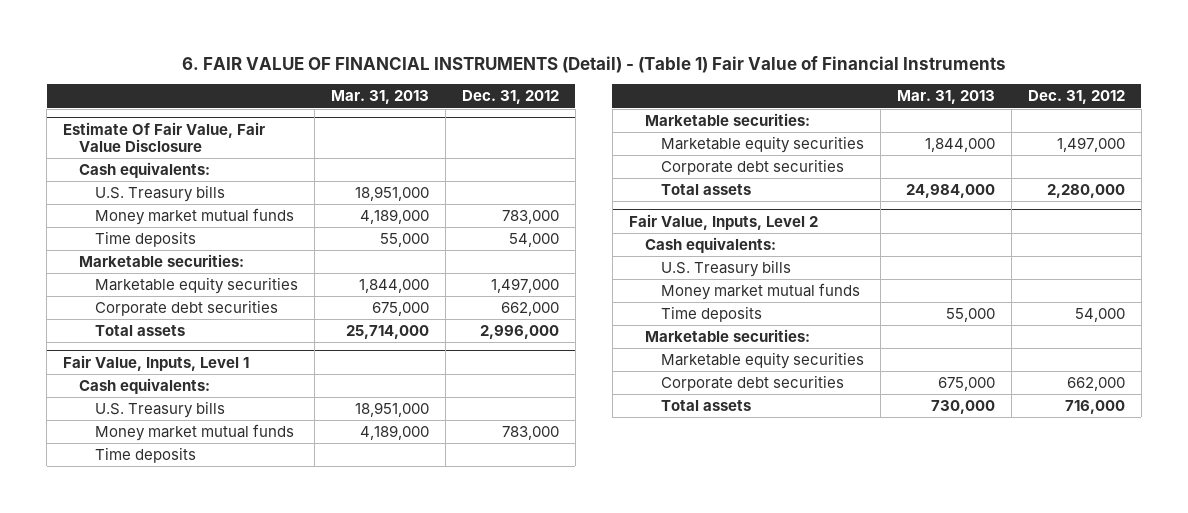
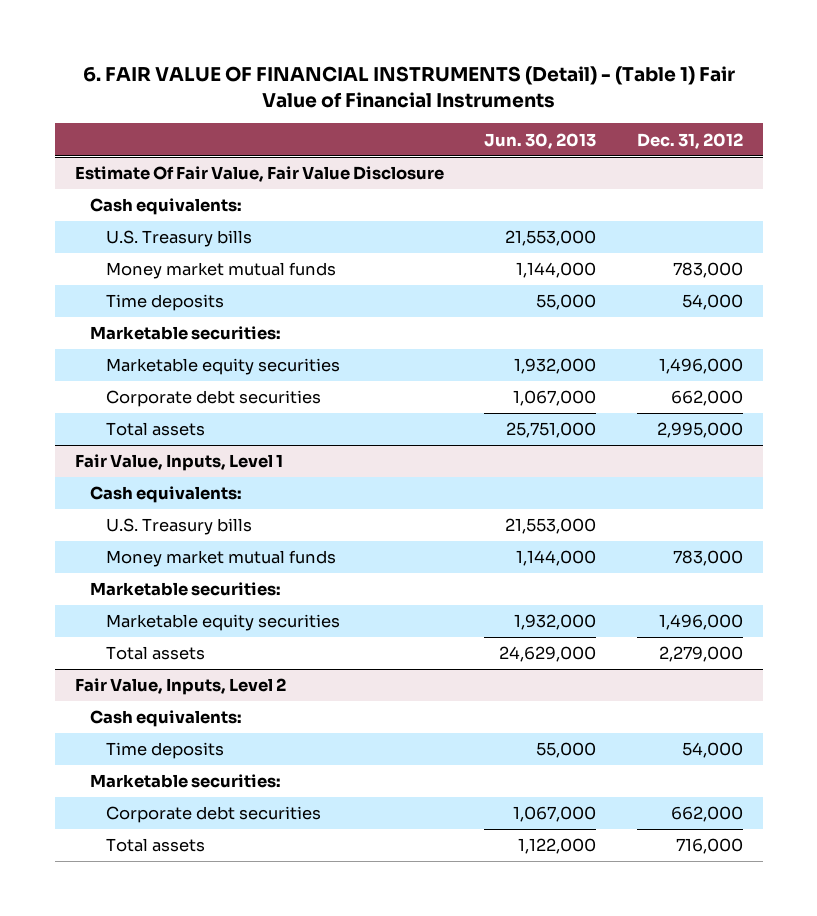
[331,90,430,105] Mar. 31, 2013 -> none
none -> [484,132,597,149] Jun. 30, 2013
[490,277,559,293] 1,497,000 -> [658,358,743,375] 1,496,000
[479,324,559,339] 2,996,000 -> [656,422,743,439] 2,995,000
[95,446,197,463] Time deposits -> none
[660,158,844,175] Corporate debt securities -> none
[1056,136,1125,152] 1,497,000 -> [658,614,743,631] 1,496,000
[1046,183,1125,198] 2,280,000 -> [658,646,743,663] 2,279,000
[660,259,791,277] U.S. Treasury bills -> none
[660,282,860,300] Money market mutual funds -> none
[660,351,864,369] Marketable equity securities -> none

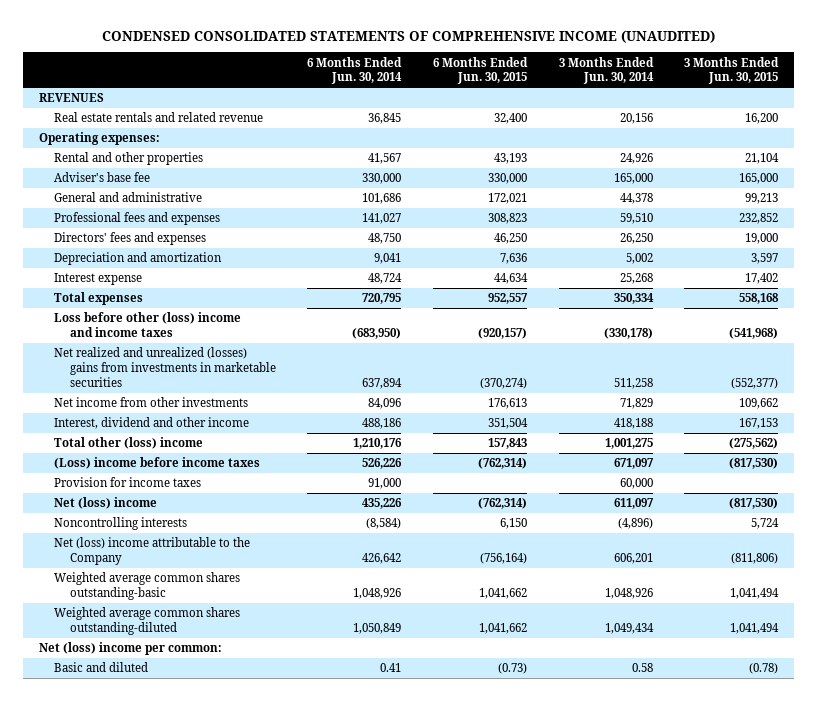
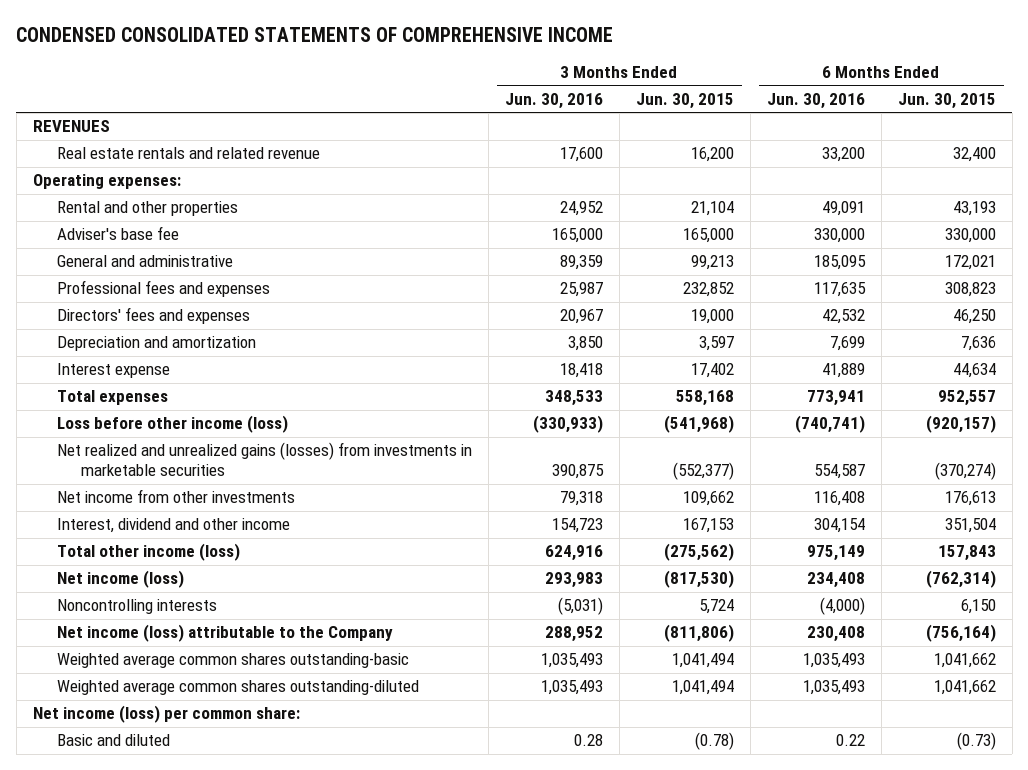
[101,29,715,43] CONDENSED CONSOLIDATED STATEMENTS OF COMPREHENSIVE INCOME (UNAUDITED) -> [16,27,614,43] CONDENSED CONSOLIDATED STATEMENTS OF COMPREHENSIVE INCOME
[307,56,403,85] 6 Months Ended Jun. 30, 2014 -> none
[558,56,654,85] 3 Months Ended Jun. 30, 2014 -> none
none -> [504,92,603,109] Jun. 30, 2016
none -> [766,92,865,109] Jun. 30, 2016
[54,312,242,338] Loss before other (loss) income and income taxes -> [56,415,288,434] Loss before other income (loss)
[54,347,276,387] Net realized and unrealized (losses) gains from investments in marketable securities -> [56,442,472,477] Net realized and unrealized gains (losses) from investments in marketable securities
[54,457,261,470] (Loss) income before income taxes -> none
[54,477,202,488] Provision for income taxes -> none
[54,437,204,450] Total other (loss) income -> [56,543,240,562] Total other income (loss)
[54,497,158,510] Net (loss) income -> [56,570,184,589] Net income (loss)
[54,537,251,566] Net (loss) income attributable to the Company -> [56,624,393,643] Net income (loss) attributable to the Company
[38,642,222,656] Net (loss) income per common: -> [32,705,300,724] Net income (loss) per common share:

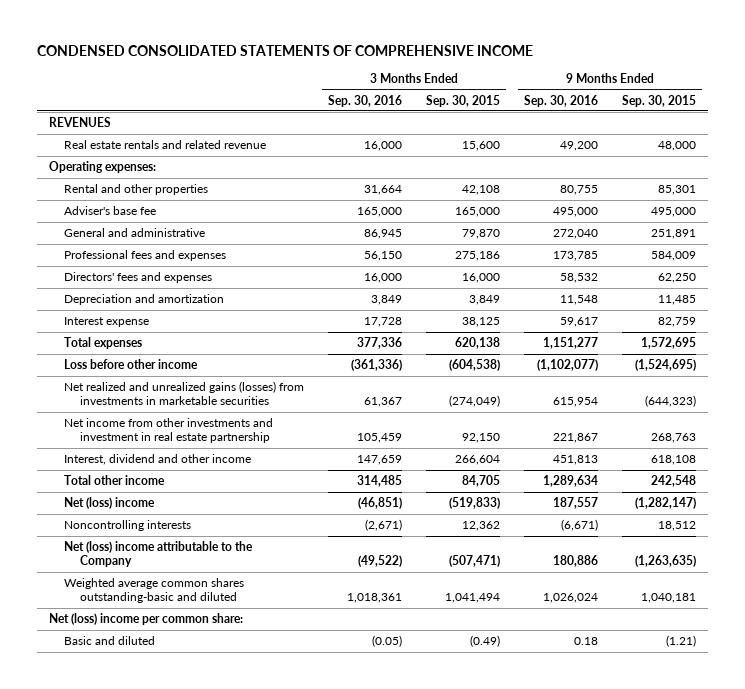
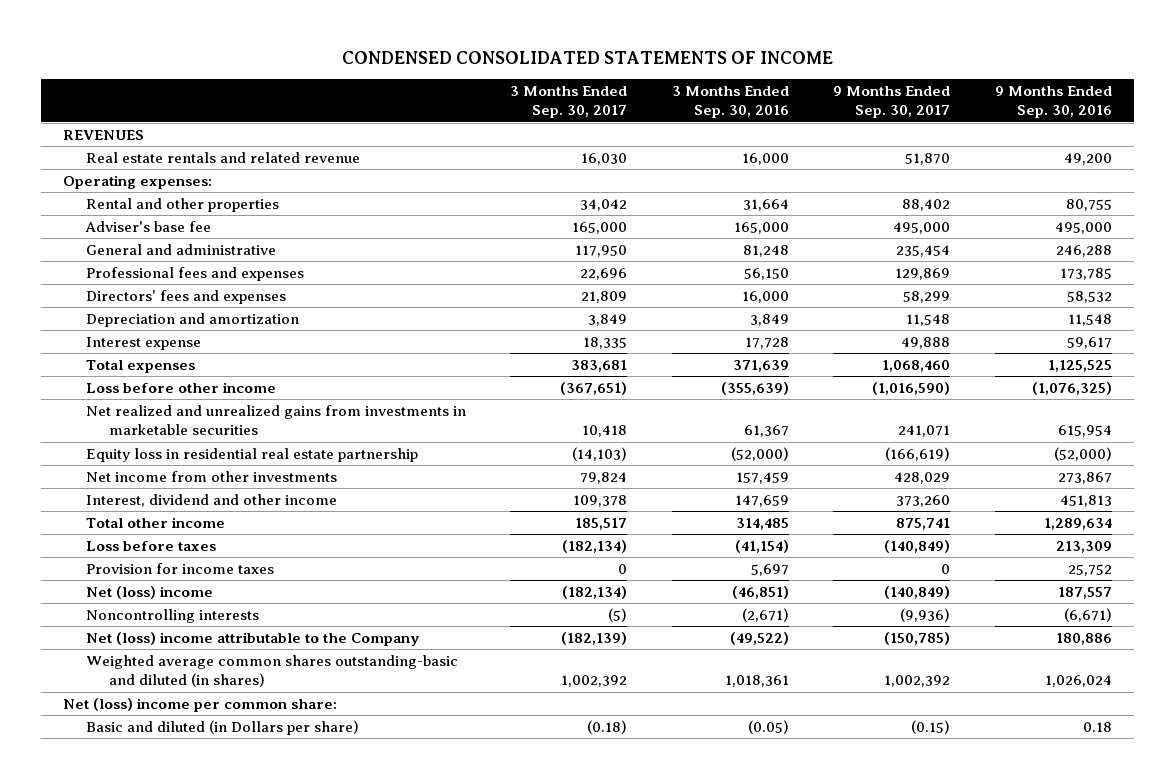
[36,44,533,56] CONDENSED CONSOLIDATED STATEMENTS OF COMPREHENSIVE INCOME -> [342,50,834,64] CONDENSED CONSOLIDATED STATEMENTS OF INCOME
[426,94,501,107] Sep. 30, 2015 -> none
[622,94,697,107] Sep. 30, 2015 -> none
none -> [510,85,628,119] 3 Months Ended Sep. 30, 2017
none -> [833,85,951,119] 9 Months Ended Sep. 30, 2017
[364,229,403,240] 86,945 -> [742,244,789,257] 81,248
[553,229,599,240] 272,040 -> [1056,244,1113,257] 246,288
[357,337,403,350] 377,336 -> [732,359,789,372] 371,639
[543,337,599,350] 1,151,277 -> [1048,359,1113,372] 1,125,525
[351,359,403,372] (361,336) -> [720,381,789,395] (355,639)
[537,359,599,372] (1,102,077) -> [1032,381,1113,395] (1,076,325)
[64,381,305,406] Net realized and unrealized gains (losses) from investments in marketable securities -> [85,404,466,436] Net realized and unrealized gains from investments in marketable securities
none -> [85,447,418,462] Equity loss in residential real estate partnership
[64,418,274,444] Net income from other investments and investment in real estate partnership -> [85,470,337,482] Net income from other investments
[357,433,403,444] 105,459 -> [735,471,789,484] 157,459
[553,433,599,444] 221,867 -> [1058,471,1113,484] 273,867
none -> [85,540,216,551] Loss before taxes
none -> [85,562,274,574] Provision for income taxes
[64,578,245,604] Weighted average common shares outstanding-basic and diluted -> [85,654,458,688] Weighted average common shares outstanding-basic and diluted (in shares)
[64,636,156,646] Basic and diluted -> [85,719,359,735] Basic and diluted (in Dollars per share)

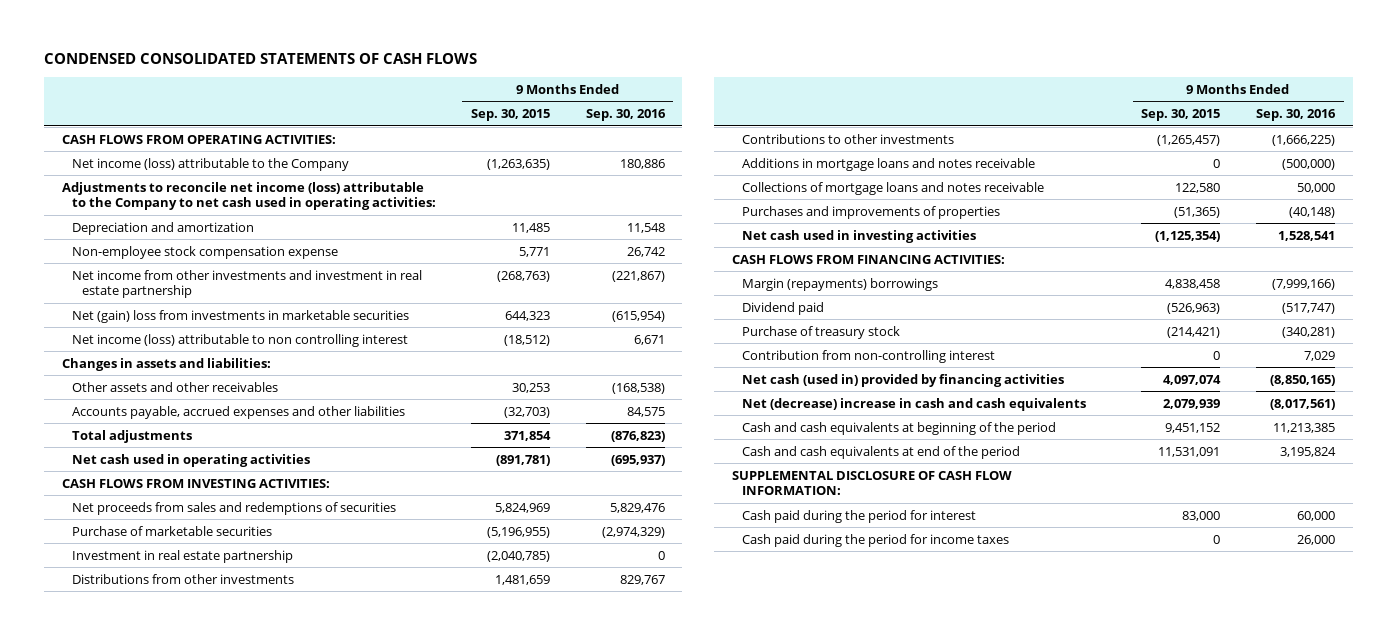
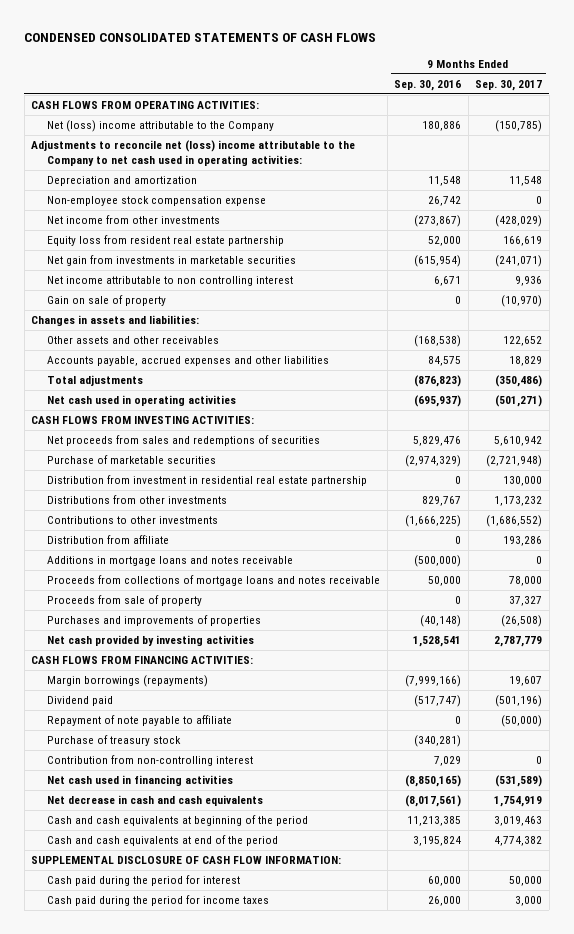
[471,109,551,122] Sep. 30, 2015 -> none
none -> [475,80,543,92] Sep. 30, 2017
[71,157,349,171] Net income (loss) attributable to the Company -> [47,120,275,133] Net (loss) income attributable to the Company
[61,181,436,211] Adjustments to reconcile net income (loss) attributable to the Company to net cash used in operating activities: -> [31,140,356,166] Adjustments to reconcile net (loss) income attributable to the Company to net cash used in operating activities:
[71,269,422,299] Net income from other investments and investment in real estate partnership -> [47,215,221,225] Net income from other investments
[611,270,665,282] (221,867) -> [414,215,462,228] (273,867)
none -> [47,235,285,247] Equity loss from resident real estate partnership
[71,309,409,323] Net (gain) loss from investments in marketable securities -> [47,255,297,267] Net gain from investments in marketable securities
[71,333,408,347] Net income (loss) attributable to non controlling interest -> [47,276,294,287] Net income attributable to non controlling interest
none -> [47,295,167,307] Gain on sale of property
[71,549,293,563] Investment in real estate partnership -> [47,475,368,487] Distribution from investment in residential real estate partnership
none -> [47,535,170,545] Distribution from affiliate
[741,181,1044,195] Collections of mortgage loans and notes receivable -> [47,575,381,587] Proceeds from collections of mortgage loans and notes receivable
none -> [47,595,203,607] Proceeds from sale of property
[741,229,976,243] Net cash used in investing activities -> [47,635,255,647] Net cash provided by investing activities
[741,277,938,291] Margin (repayments) borrowings -> [47,675,209,688] Margin borrowings (repayments)
none -> [47,715,233,727] Repayment of note payable to affiliate
[741,373,1064,387] Net cash (used in) provided by financing activities -> [47,775,234,787] Net cash used in financing activities
[741,397,1086,411] Net (decrease) increase in cash and cash equivalents -> [47,795,264,807] Net decrease in cash and cash equivalents

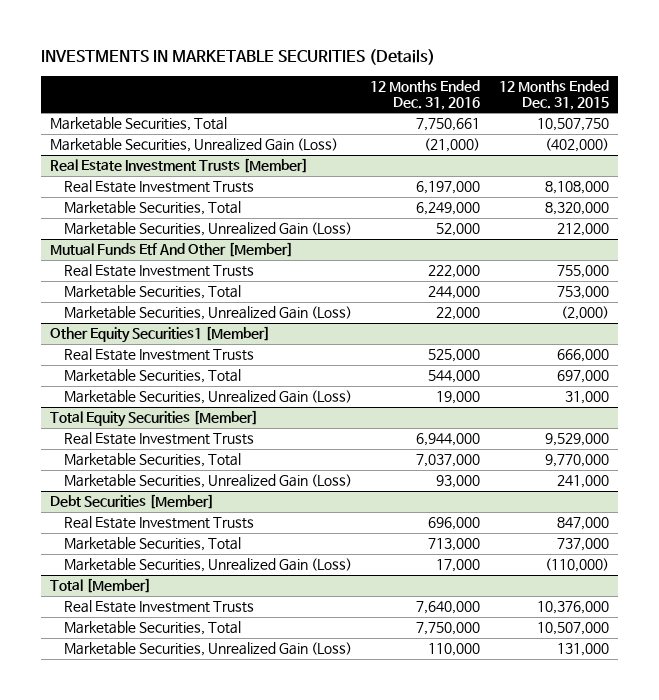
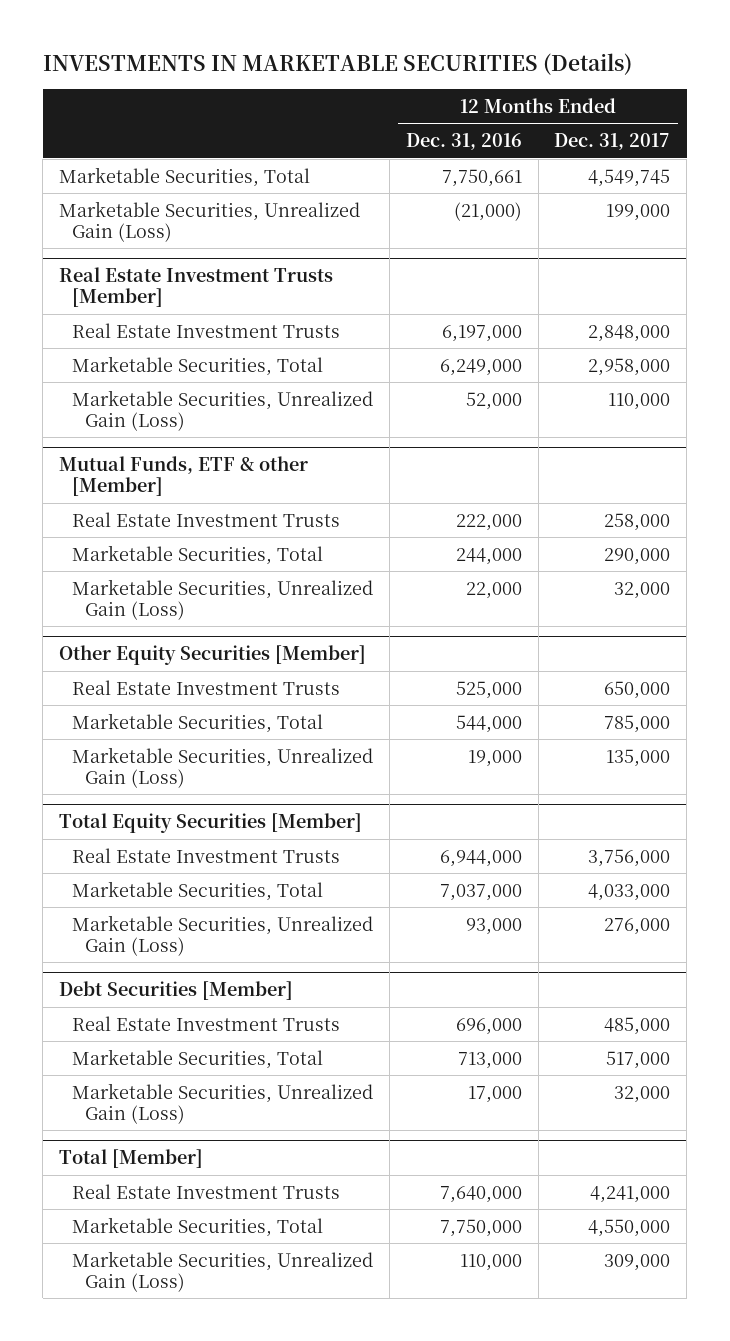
[498,80,609,110] 12 Months Ended Dec. 31, 2015 -> none
none -> [554,133,671,151] Dec. 31, 2017
[50,242,294,258] Mutual Funds Etf And Other [Member] -> [59,456,309,497] Mutual Funds, ETF & other [Member]
[50,326,271,344] Other Equity Securities1 [Member] -> [59,645,367,666] Other Equity Securities [Member]

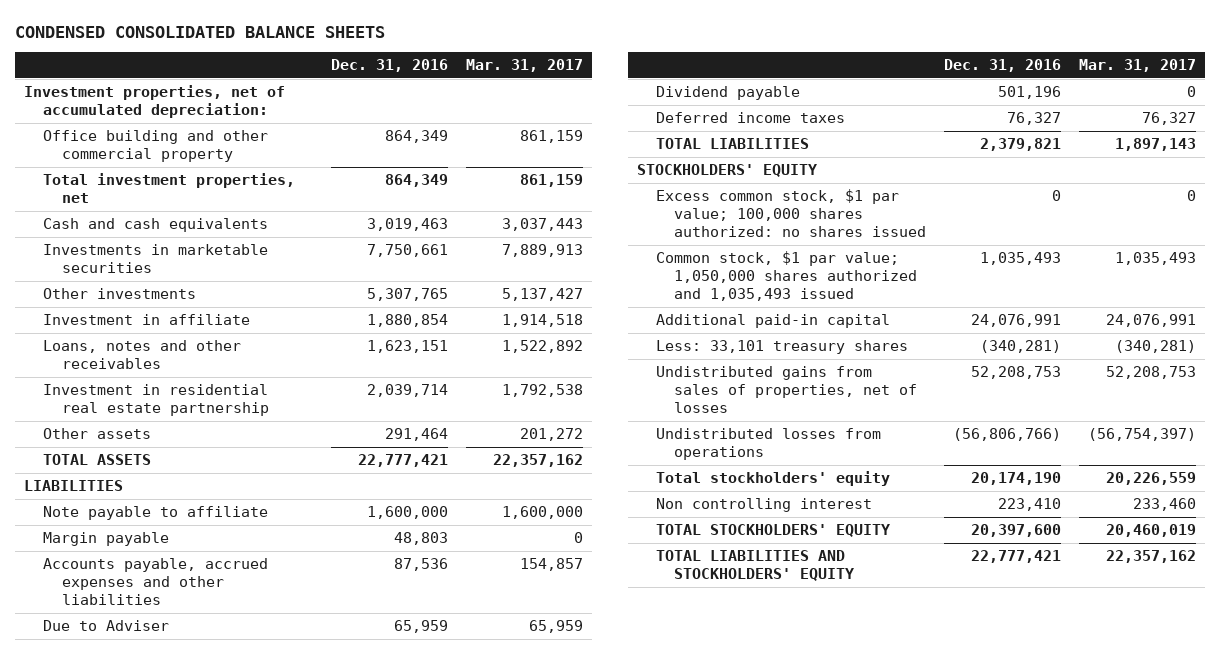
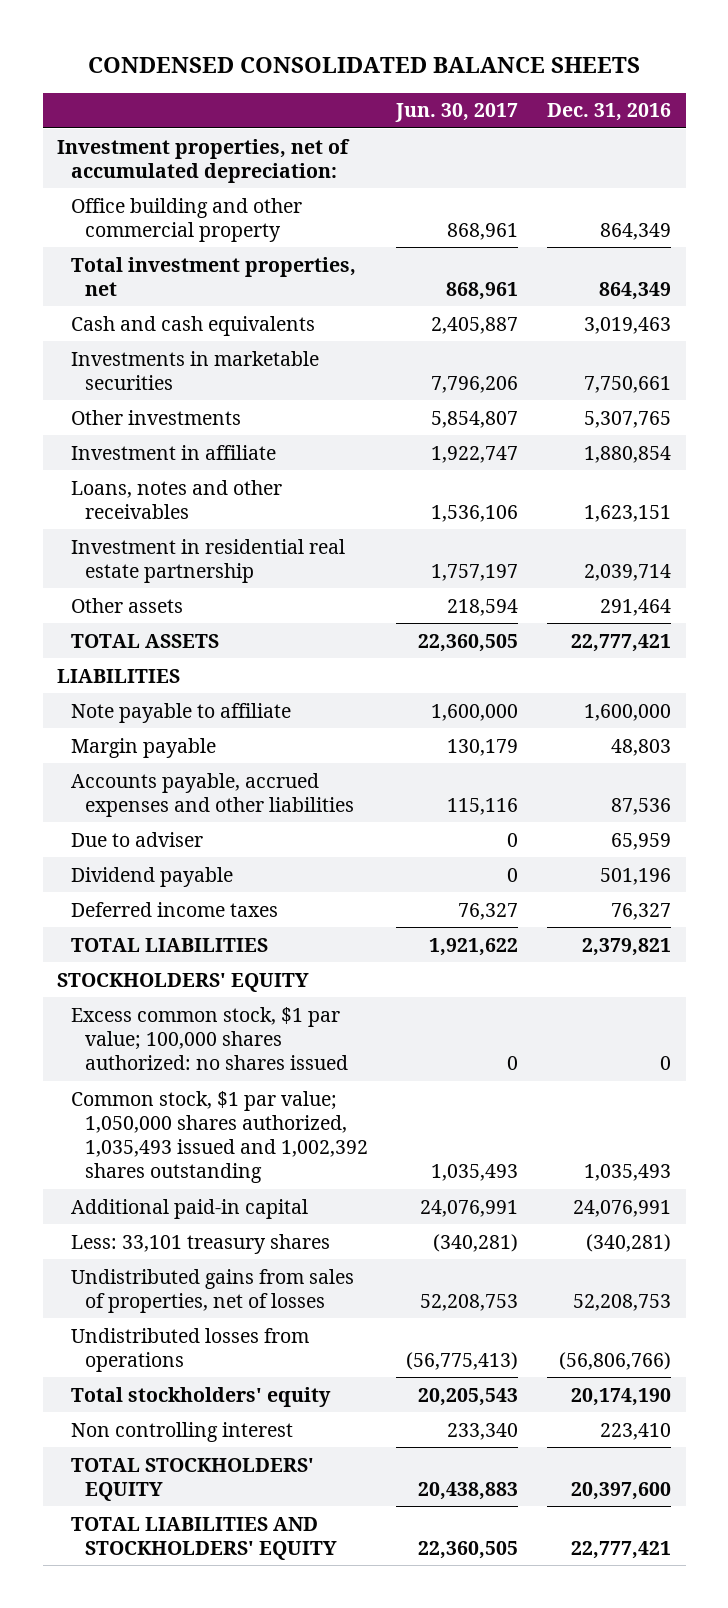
[466,58,584,72] Mar. 31, 2017 -> none
none -> [395,103,519,123] Jun. 30, 2017
[42,620,169,632] Due to Adviser -> [70,831,203,847] Due to adviser
[655,251,918,302] Common stock, $1 par value; 1,050,000 shares authorized and 1,035,493 issued -> [70,1090,368,1184] Common stock, $1 par value; 1,050,000 shares authorized, 1,035,493 issued and 1,002,392 shares outstanding

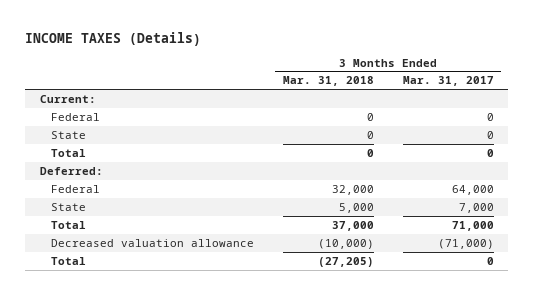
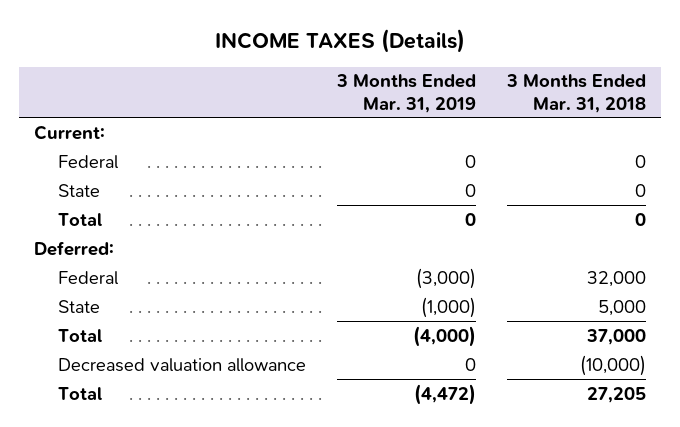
[402,76,494,87] Mar. 31, 2017 -> none
none -> [335,74,476,113] 3 Months Ended Mar. 31, 2019
[317,256,374,267] (27,205) -> [586,386,646,403] 27,205

